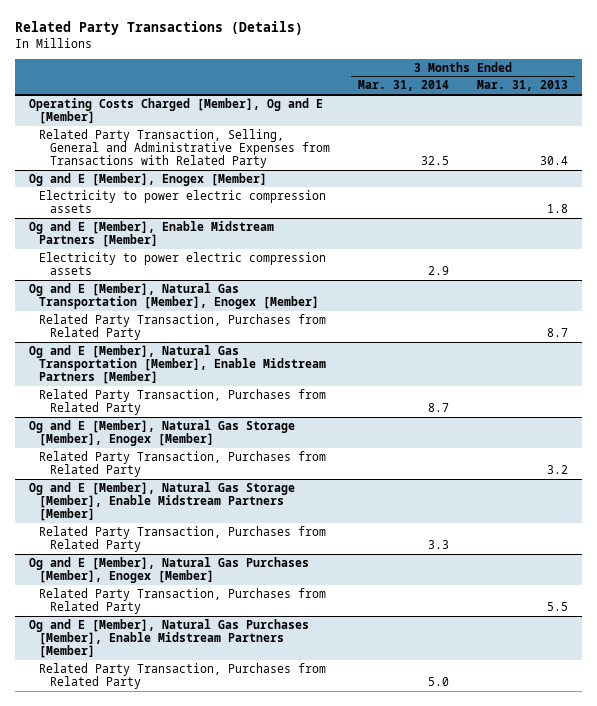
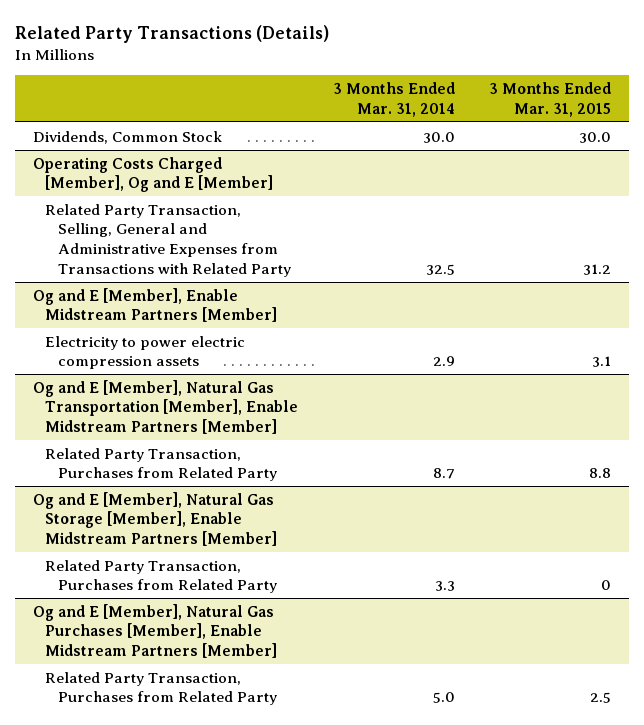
[476,80,568,92] Mar. 31, 2013 -> none
none -> [489,82,612,117] 3 Months Ended Mar. 31, 2015
none -> [32,130,222,144] Dividends, Common Stock
[28,172,267,186] Og and E [Member], Enogex [Member] -> none
[39,189,327,214] Electricity to power electric compression assets -> none
[28,282,320,310] Og and E [Member], Natural Gas Transportation [Member], Enogex [Member] -> none
[39,313,327,341] Related Party Transaction, Purchases from Related Party -> none
[28,419,295,447] Og and E [Member], Natural Gas Storage [Member], Enogex [Member] -> none
[39,450,327,478] Related Party Transaction, Purchases from Related Party -> none
[28,556,309,584] Og and E [Member], Natural Gas Purchases [Member], Enogex [Member] -> none
[39,587,327,615] Related Party Transaction, Purchases from Related Party -> none

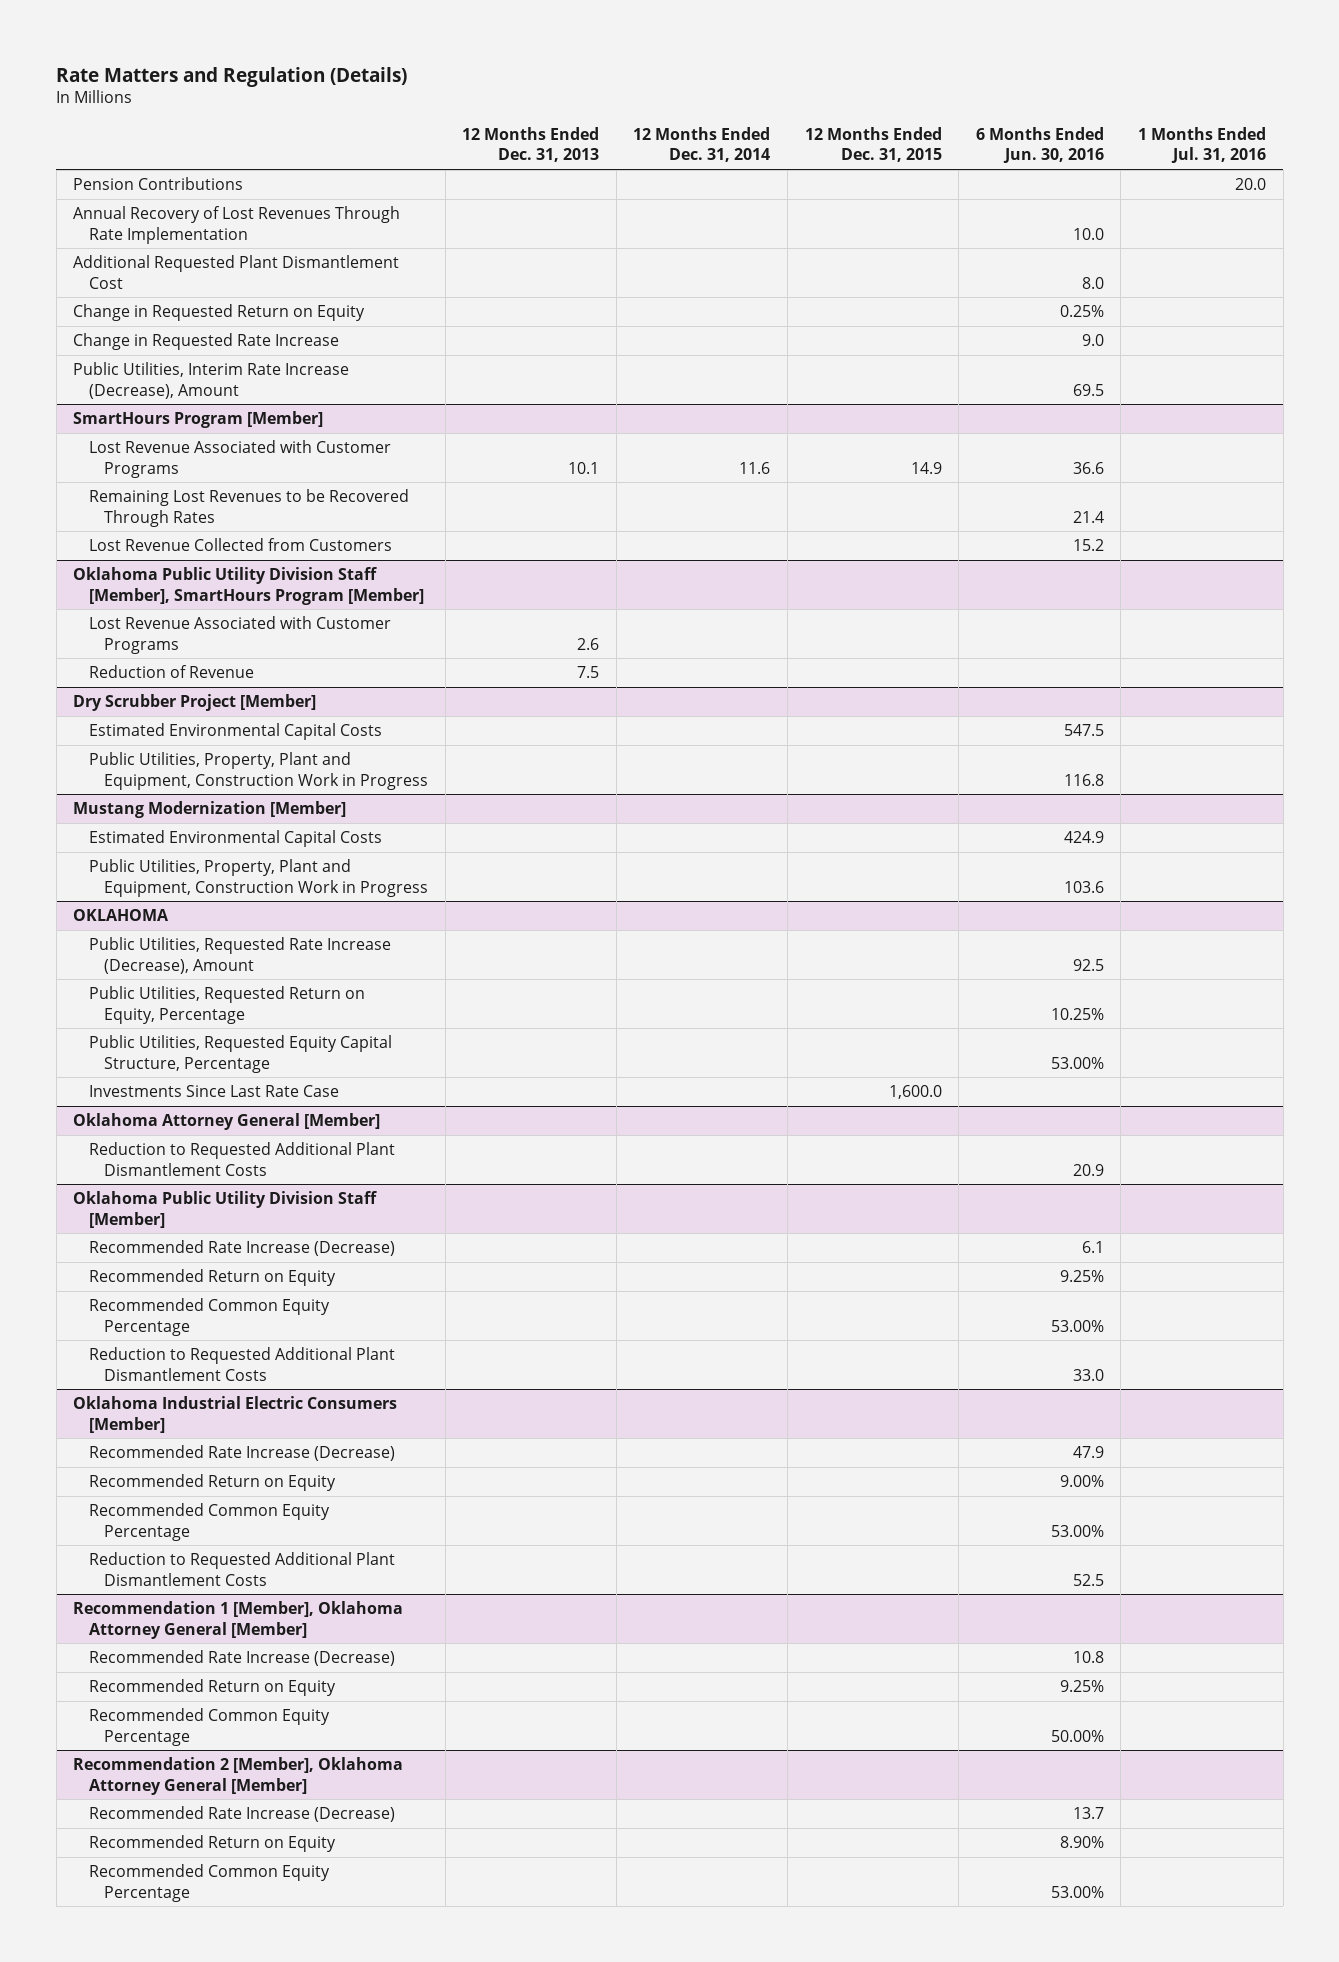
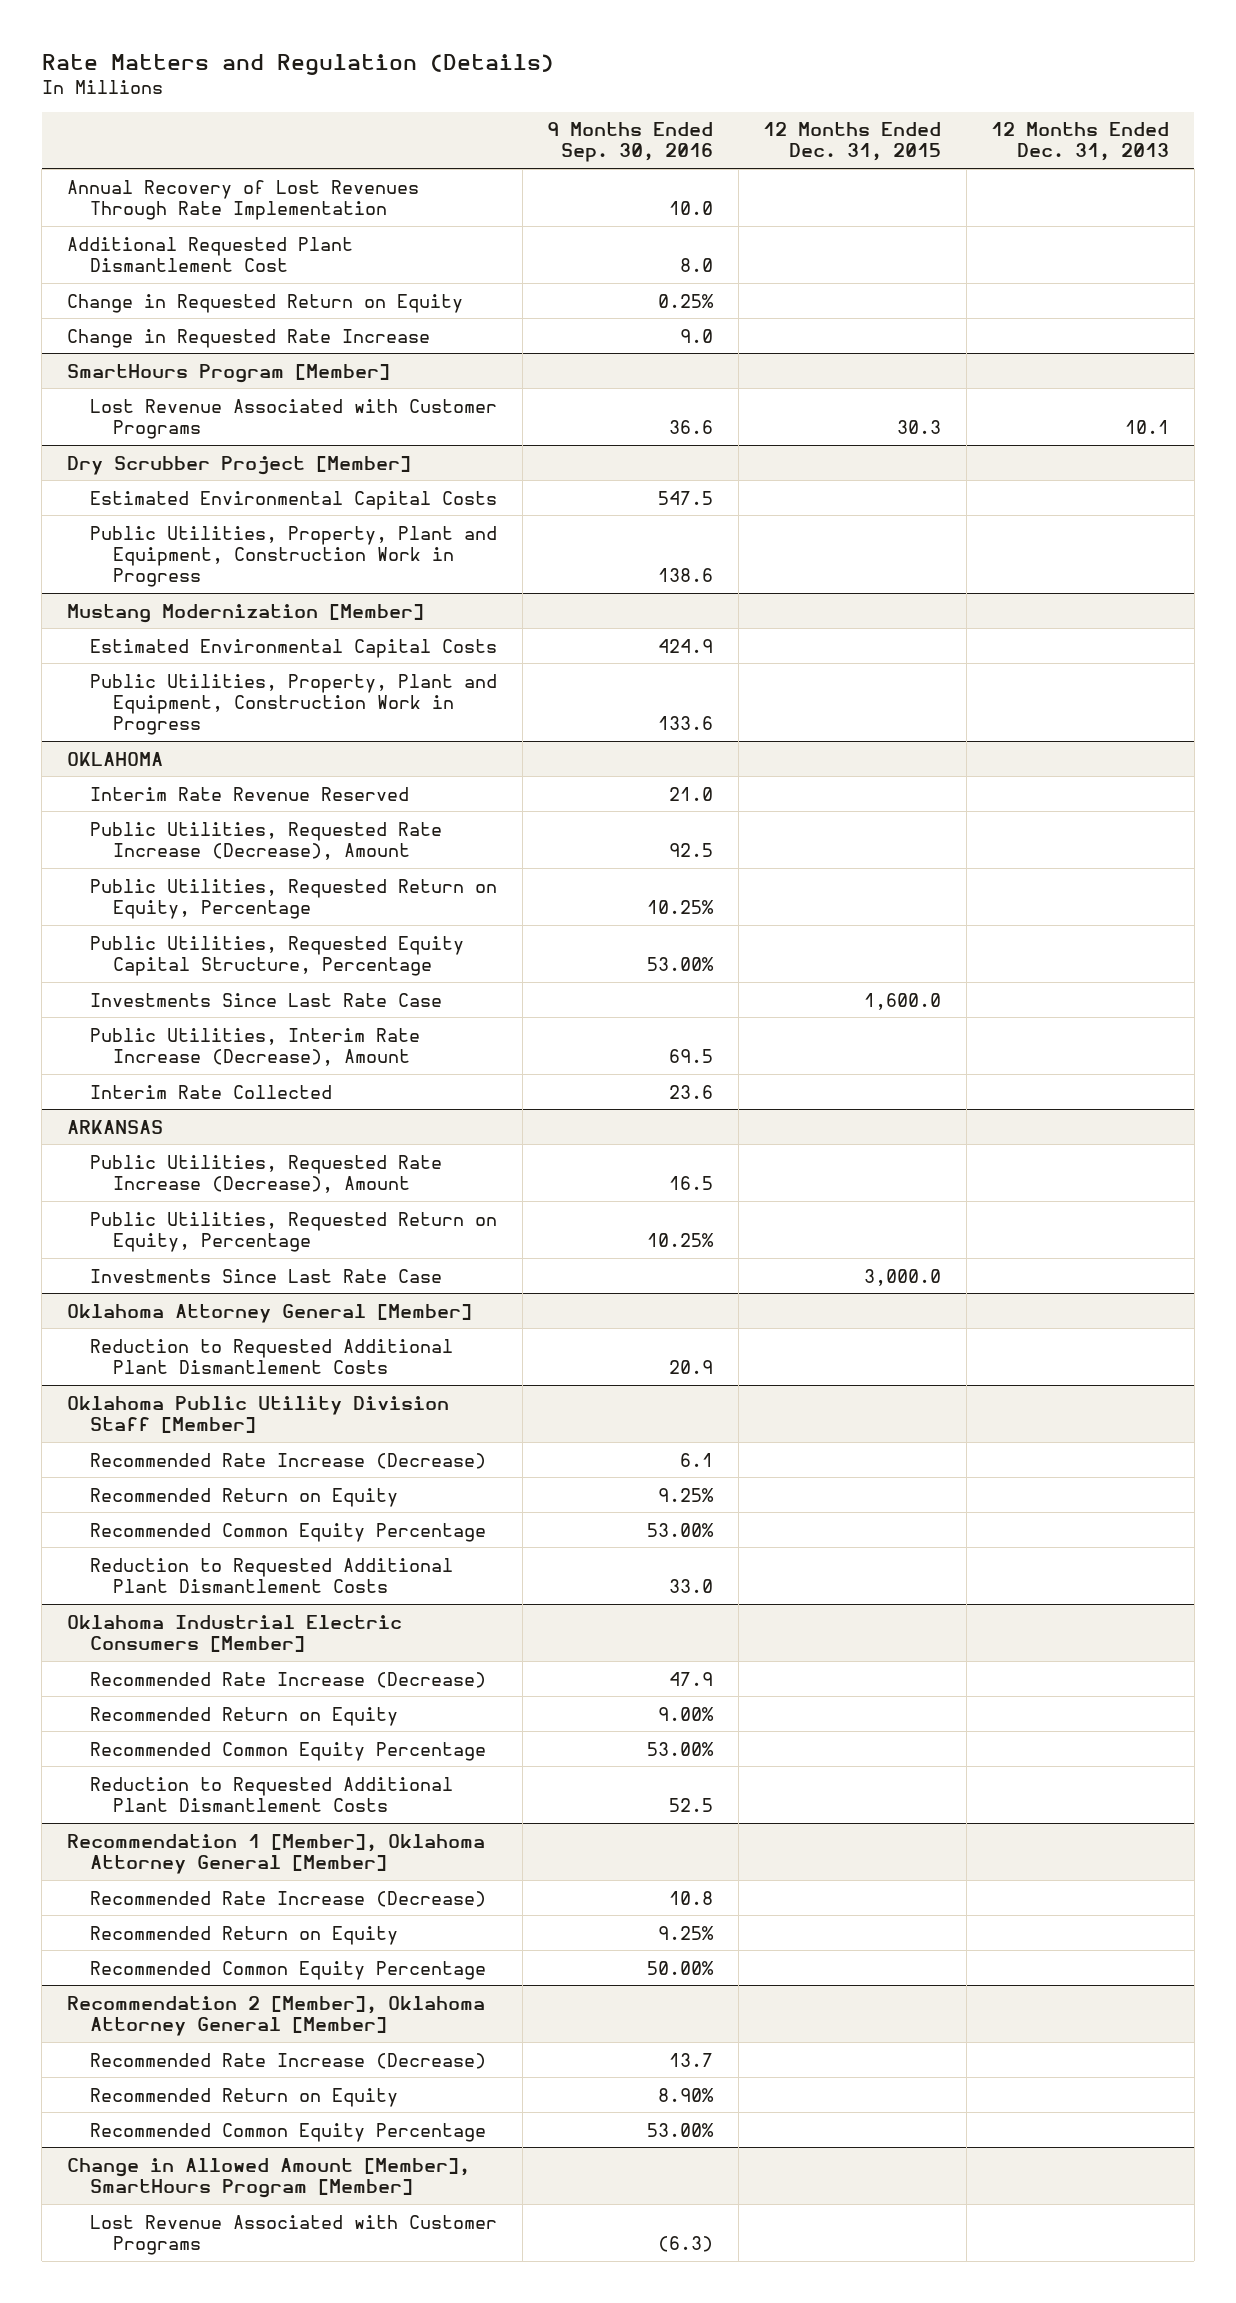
[633,127,771,163] 12 Months Ended Dec. 31, 2014 -> none
[975,127,1104,164] 6 Months Ended Jun. 30, 2016 -> none
[1137,127,1266,164] 1 Months Ended Jul. 31, 2016 -> none
none -> [547,122,714,163] 9 Months Ended Sep. 30, 2016
[73,177,244,191] Pension Contributions -> none
[73,362,350,399] Public Utilities, Interim Rate Increase (Decrease), Amount -> none
[88,489,409,527] Remaining Lost Revenues to be Recovered Through Rates -> none
[88,538,392,552] Lost Revenue Collected from Customers -> none
[73,567,424,605] Oklahoma Public Utility Division Staff [Member], SmartHours Program [Member] -> none
[88,616,391,654] Lost Revenue Associated with Customer Programs -> none
[88,665,254,679] Reduction of Revenue -> none
[910,461,942,474] 14.9 -> [897,419,942,434] 30.3
none -> [90,786,410,801] Interim Rate Revenue Reserved
none -> [90,1027,421,1066] Public Utilities, Interim Rate Increase (Decrease), Amount
none -> [90,1084,333,1099] Interim Rate Collected
none -> [66,1119,163,1134] ARKANSAS
none -> [90,1154,443,1193] Public Utilities, Requested Rate Increase (Decrease), Amount
none -> [90,1211,498,1252] Public Utilities, Requested Return on Equity, Percentage
none -> [90,1268,443,1283] Investments Since Last Rate Case
none -> [66,2157,470,2198] Change in Allowed Amount [Member], SmartHours Program [Member]
none -> [90,2214,498,2255] Lost Revenue Associated with Customer Programs

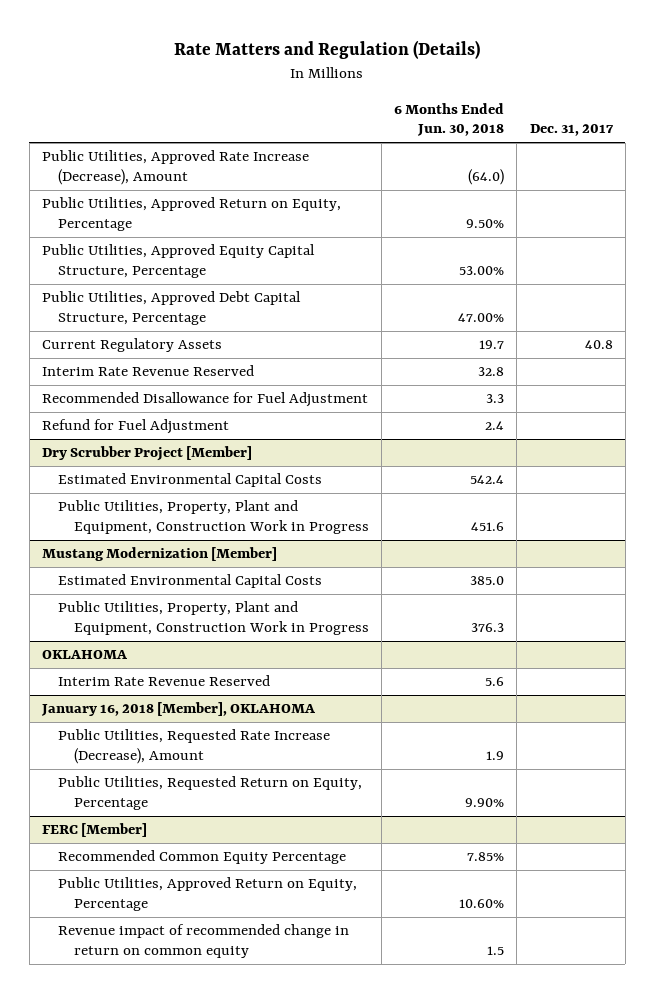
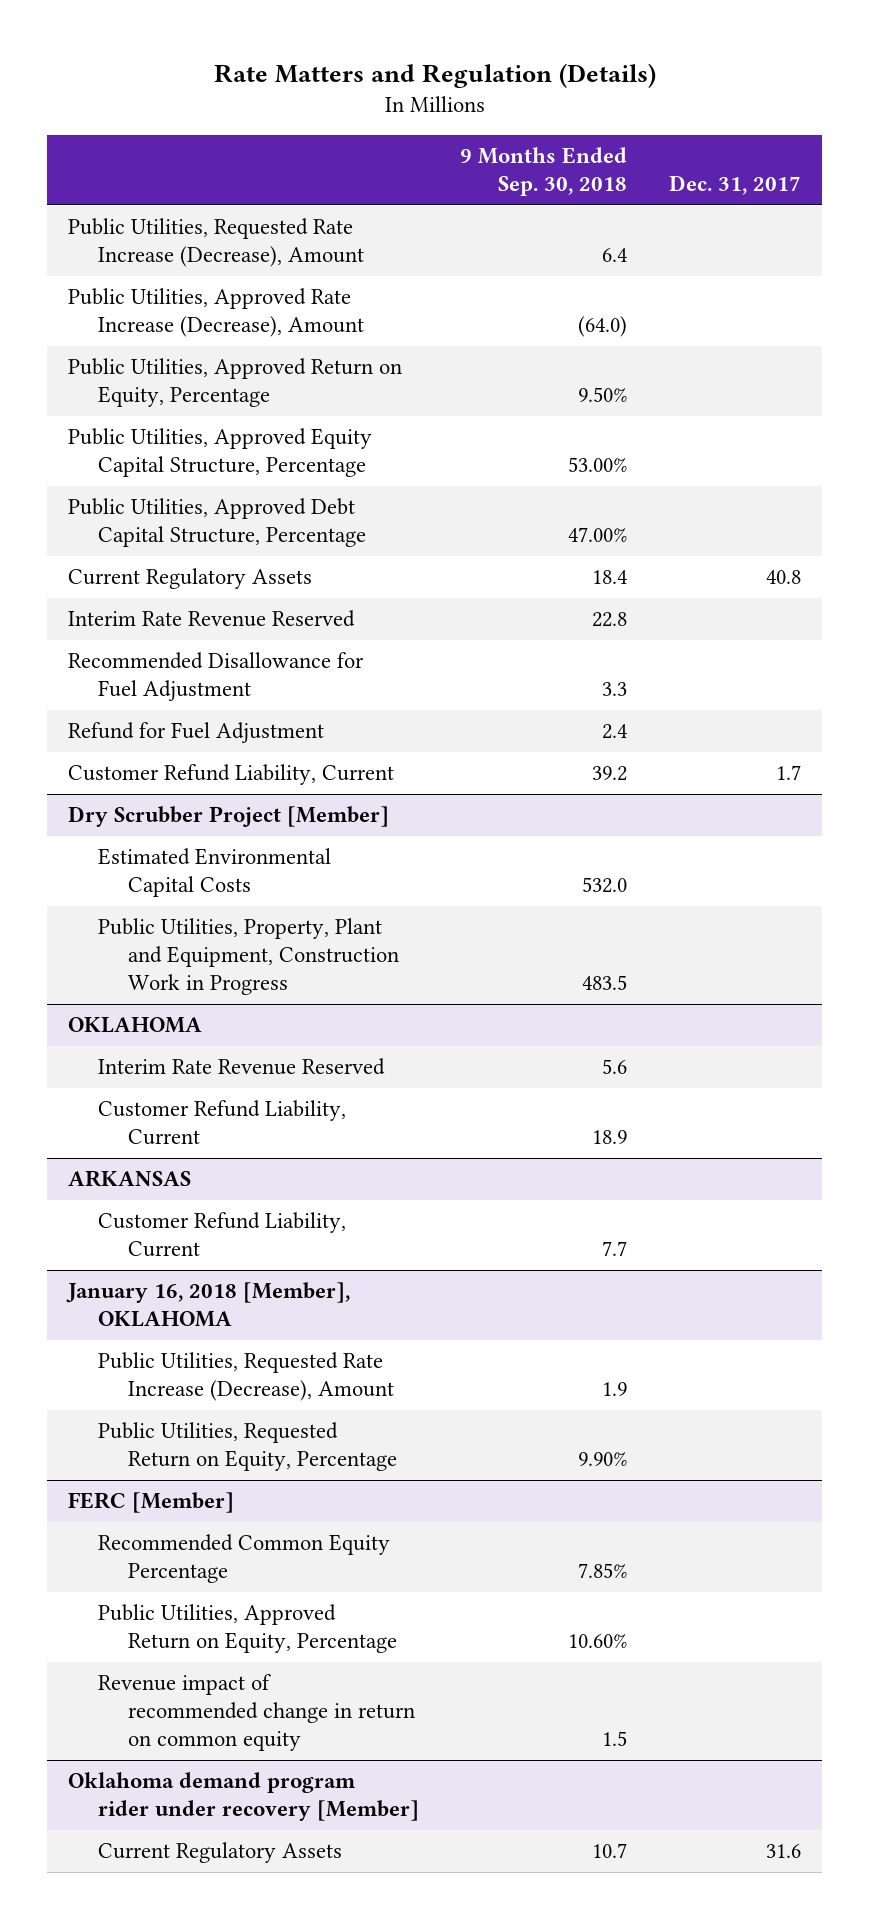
[394,102,505,137] 6 Months Ended Jun. 30, 2018 -> none
none -> [460,147,628,197] 9 Months Ended Sep. 30, 2018
none -> [68,218,364,268] Public Utilities, Requested Rate Increase (Decrease), Amount
none -> [68,764,395,786] Customer Refund Liability, Current
[41,547,277,562] Mustang Modernization [Member] -> none
[57,574,322,589] Estimated Environmental Capital Costs -> none
[57,601,369,635] Public Utilities, Property, Plant and Equipment, Construction Work in Progress -> none
none -> [97,1100,346,1146] Customer Refund Liability, Current
none -> [68,1170,192,1188] ARKANSAS
none -> [97,1212,346,1258] Customer Refund Liability, Current
none -> [68,1772,419,1822] Oklahoma demand program rider under recovery [Member]
none -> [97,1842,342,1864] Current Regulatory Assets

